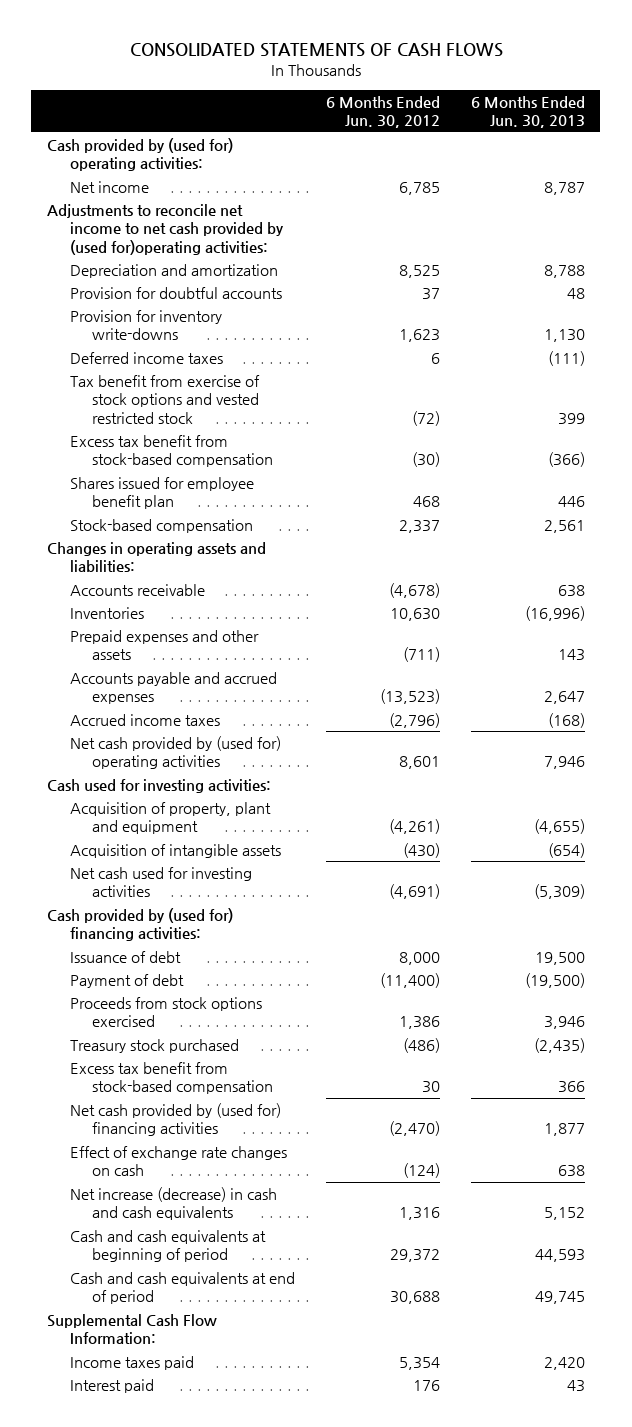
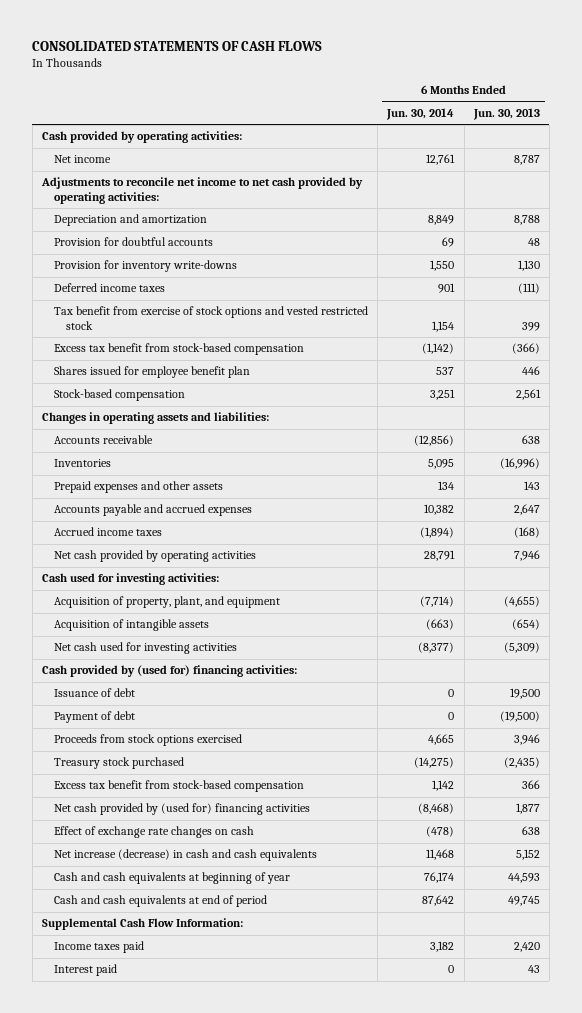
[325,95,440,129] 6 Months Ended Jun. 30, 2012 -> none
none -> [386,107,455,120] Jun. 30, 2014
[46,137,233,172] Cash provided by (used for) operating activities: -> [42,131,243,144] Cash provided by operating activities:
[46,203,284,255] Adjustments to reconcile net income to net cash provided by (used for)operating activities: -> [41,177,364,204] Adjustments to reconcile net income to net cash provided by operating activities:
[69,735,281,770] Net cash provided by (used for) operating activities -> [53,550,256,563] Net cash provided by operating activities
[69,801,271,835] Acquisition of property, plant and equipment -> [53,596,280,609] Acquisition of property, plant, and equipment
[69,1229,266,1263] Cash and cash equivalents at beginning of period -> [53,872,290,885] Cash and cash equivalents at beginning of year

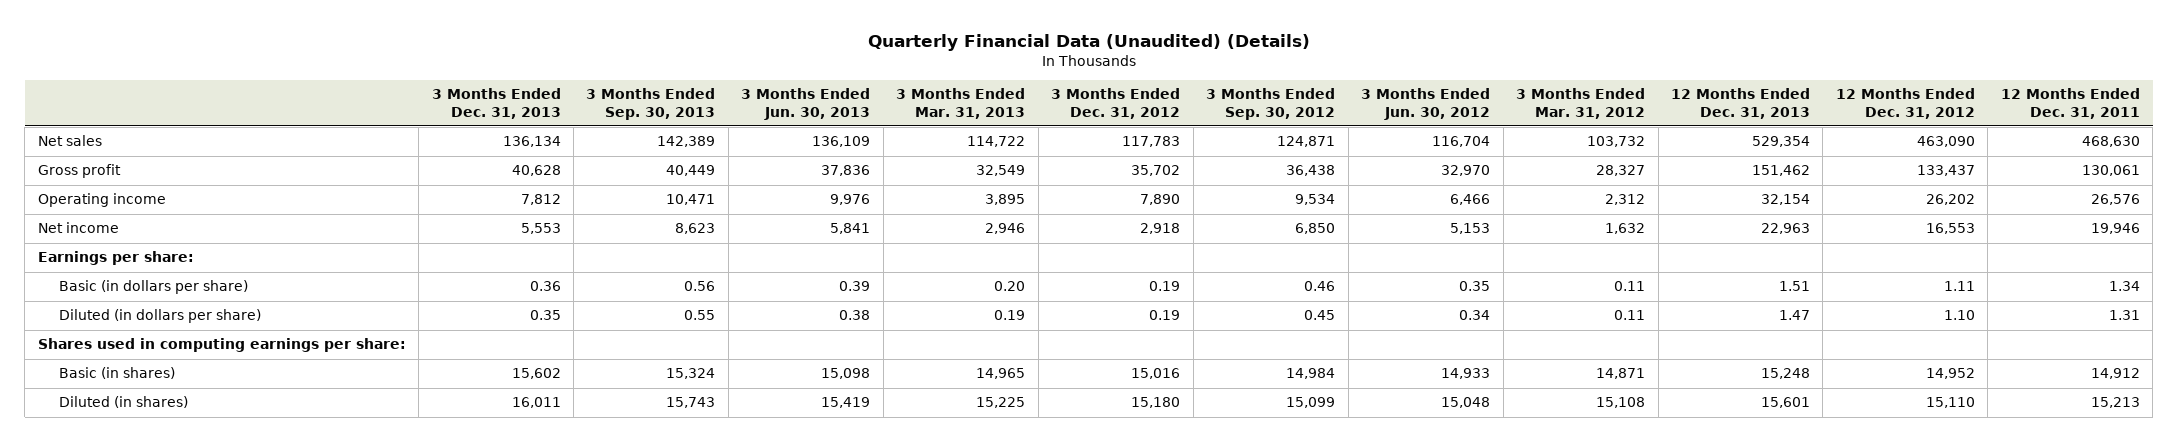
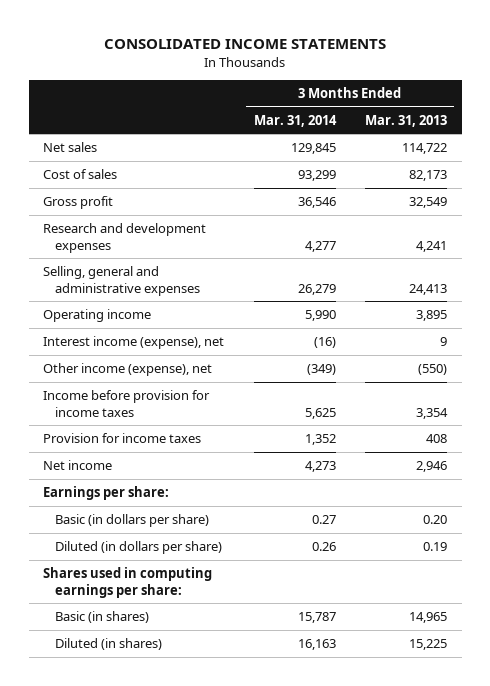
[867,33,1310,51] Quarterly Financial Data (Unaudited) (Details) -> [104,38,387,49] CONSOLIDATED INCOME STATEMENTS
[431,88,561,119] 3 Months Ended Dec. 31, 2013 -> none
[586,88,716,120] 3 Months Ended Sep. 30, 2013 -> none
[741,88,871,120] 3 Months Ended Jun. 30, 2013 -> none
[1051,88,1181,119] 3 Months Ended Dec. 31, 2012 -> none
[1206,88,1336,120] 3 Months Ended Sep. 30, 2012 -> none
[1361,88,1491,120] 3 Months Ended Jun. 30, 2012 -> none
[1516,88,1646,119] 3 Months Ended Mar. 31, 2012 -> none
[1671,88,1811,119] 12 Months Ended Dec. 31, 2013 -> none
[1835,88,1975,119] 12 Months Ended Dec. 31, 2012 -> none
[2000,88,2140,119] 12 Months Ended Dec. 31, 2011 -> none
none -> [253,114,337,127] Mar. 31, 2014
none -> [43,169,118,180] Cost of sales
none -> [43,223,207,253] Research and development expenses
none -> [43,266,200,296] Selling, general and administrative expenses
none -> [43,336,225,350] Interest income (expense), net
none -> [43,363,213,377] Other income (expense), net
none -> [43,390,211,417] Income before provision for income taxes
none -> [43,433,202,444] Provision for income taxes

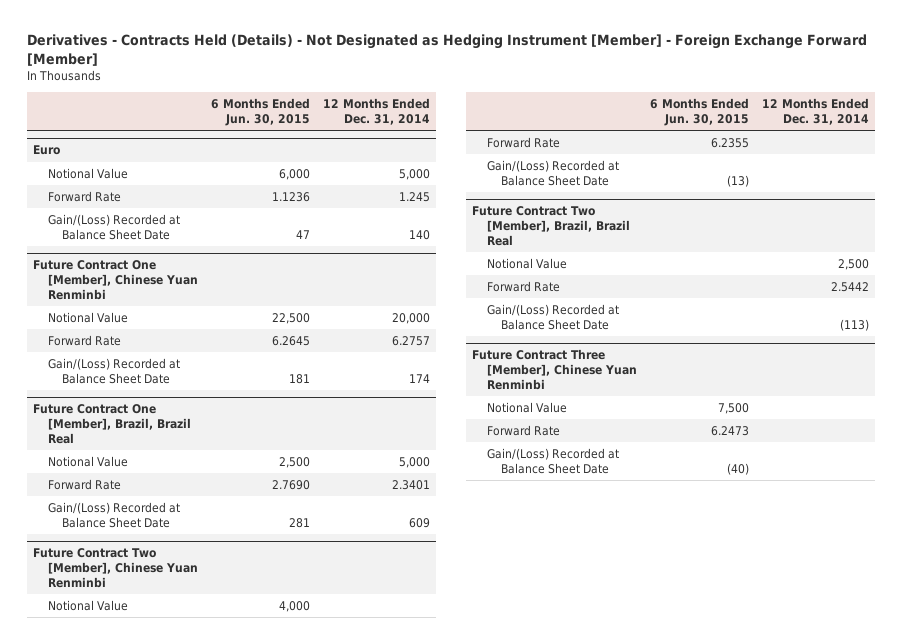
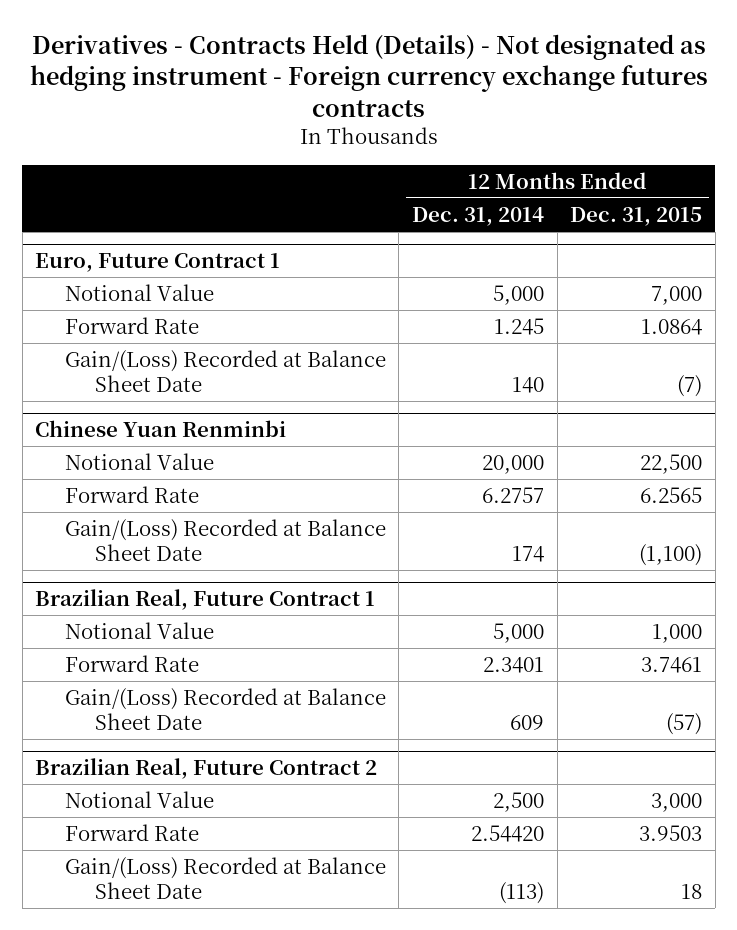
[26,34,867,67] Derivatives - Contracts Held (Details) - Not Designated as Hedging Instrument [Member] - Foreign Exchange Forward [Member] -> [29,33,708,117] Derivatives - Contracts Held (Details) - Not designated as hedging instrument - Foreign currency exchange futures contracts
[210,98,310,127] 6 Months Ended Jun. 30, 2015 -> none
none -> [570,206,703,226] Dec. 31, 2015
[33,145,61,156] Euro -> none
none -> [35,253,281,273] Euro, Future Contract 1
[33,260,198,301] Future Contract One [Member], Chinese Yuan Renminbi -> none
none -> [35,420,287,438] Chinese Yuan Renminbi
[33,404,191,445] Future Contract One [Member], Brazil, Brazil Real -> none
none -> [35,589,376,611] Brazilian Real, Future Contract 1
[33,548,198,589] Future Contract Two [Member], Chinese Yuan Renminbi -> none
[47,600,128,612] Notional Value -> none
[486,137,560,149] Forward Rate -> none
[486,160,619,186] Gain/(Loss) Recorded at Balance Sheet Date -> none
[472,206,630,247] Future Contract Two [Member], Brazil, Brazil Real -> none
none -> [35,758,378,780] Brazilian Real, Future Contract 2
[830,282,869,293] 2.5442 -> [471,825,545,843] 2.54420
[472,349,637,391] Future Contract Three [Member], Chinese Yuan Renminbi -> none
[486,402,567,414] Notional Value -> none
[486,425,560,437] Forward Rate -> none
[486,448,619,474] Gain/(Loss) Recorded at Balance Sheet Date -> none

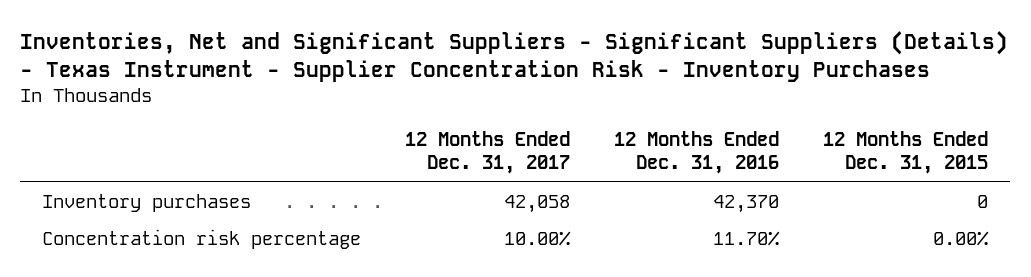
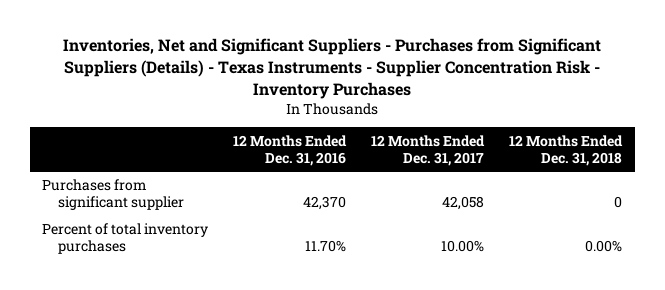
[20,30,1009,83] Inventories, Net and Significant Suppliers - Significant Suppliers (Details) - Texas Instrument - Supplier Concentration Risk - Inventory Purchases -> [63,38,602,99] Inventories, Net and Significant Suppliers - Purchases from Significant Suppliers (Details) - Texas Instruments - Supplier Concentration Risk - Inventory Purchases
[823,130,989,175] 12 Months Ended Dec. 31, 2015 -> none
none -> [509,134,624,166] 12 Months Ended Dec. 31, 2018
[42,193,252,212] Inventory purchases -> [42,179,185,211] Purchases from significant supplier
[42,228,362,249] Concentration risk percentage -> [42,223,209,255] Percent of total inventory purchases

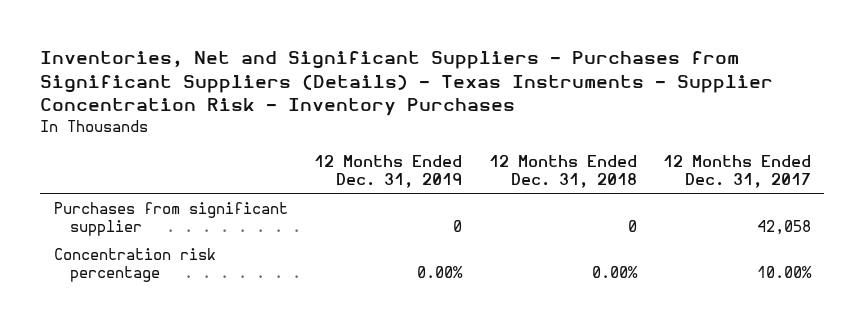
[233,134,348,166] 12 Months Ended Dec. 31, 2016 -> none
none -> [314,154,463,188] 12 Months Ended Dec. 31, 2019
[42,223,209,255] Percent of total inventory purchases -> [53,247,216,282] Concentration risk percentage

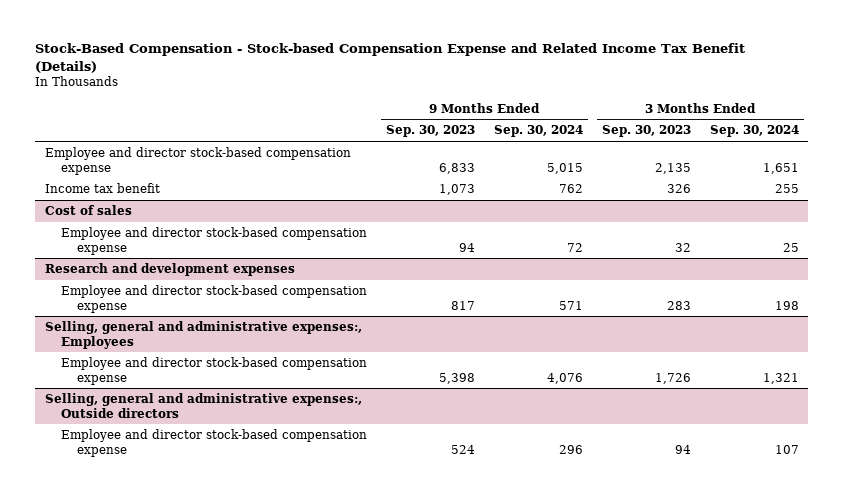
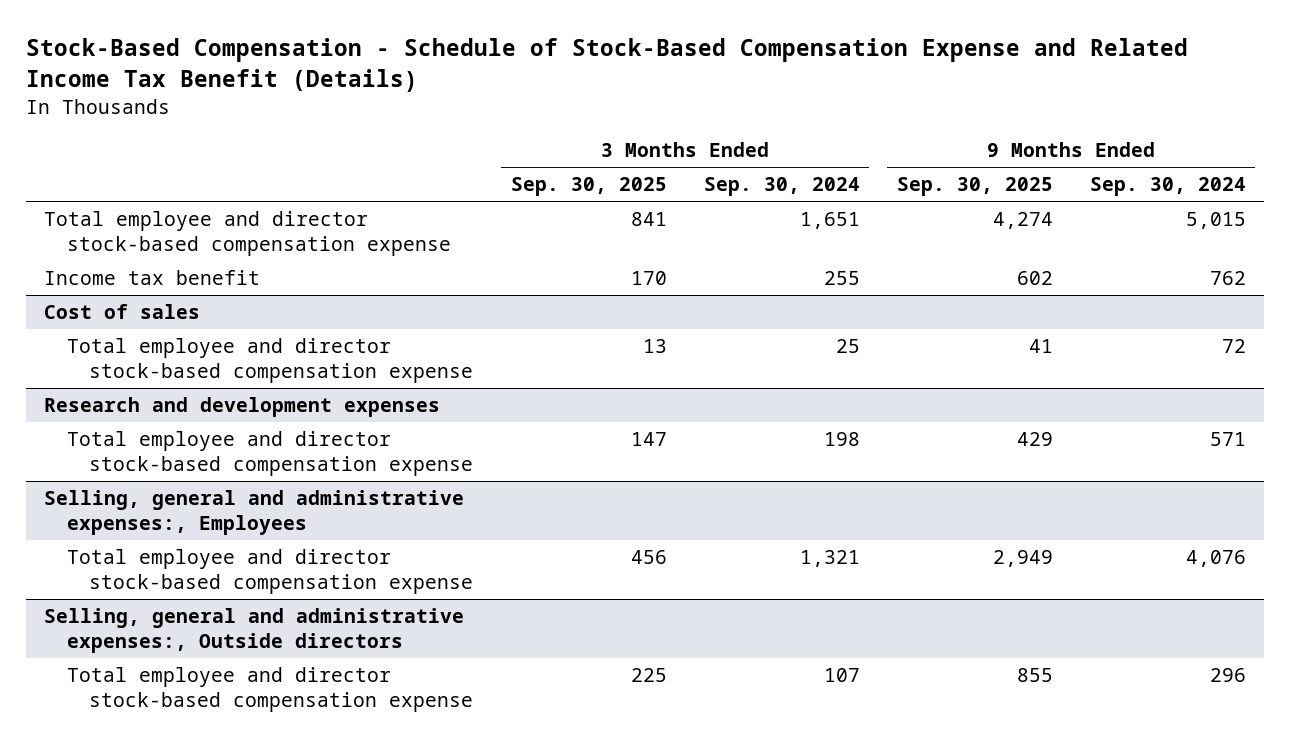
[35,42,746,73] Stock-Based Compensation - Stock-based Compensation Expense and Related Income Tax Benefit (Details) -> [25,38,1188,92] Stock-Based Compensation - Schedule of Stock-Based Compensation Expense and Related Income Tax Benefit (Details)
[385,125,475,138] Sep. 30, 2023 -> none
[601,125,691,138] Sep. 30, 2023 -> none
none -> [510,177,667,197] Sep. 30, 2025
none -> [896,177,1053,197] Sep. 30, 2025
[44,147,351,175] Employee and director stock-based compensation expense -> [44,211,451,256] Total employee and director stock-based compensation expense
[60,227,367,255] Employee and director stock-based compensation expense -> [66,338,474,383] Total employee and director stock-based compensation expense
[60,285,367,313] Employee and director stock-based compensation expense -> [66,431,474,476] Total employee and director stock-based compensation expense
[60,357,367,385] Employee and director stock-based compensation expense -> [66,549,474,594] Total employee and director stock-based compensation expense
[60,429,367,457] Employee and director stock-based compensation expense -> [66,667,474,712] Total employee and director stock-based compensation expense

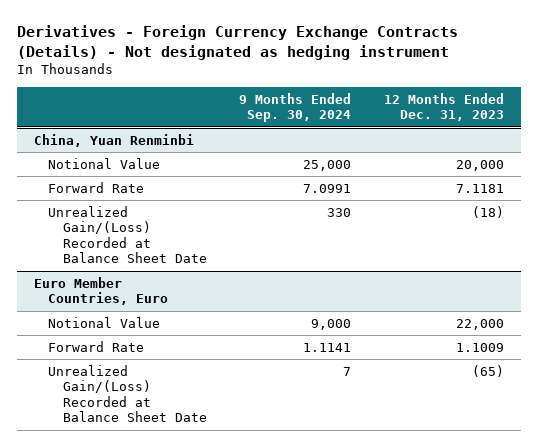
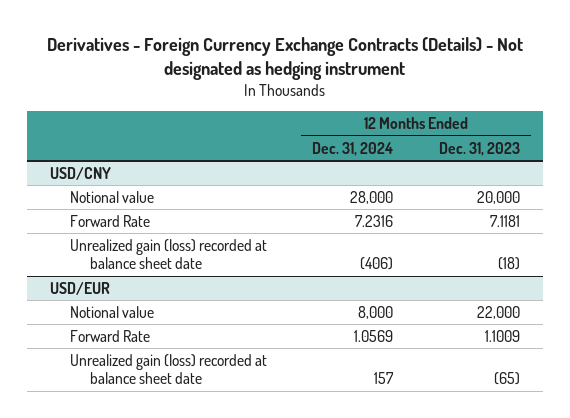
[239,92,352,123] 9 Months Ended Sep. 30, 2024 -> none
none -> [312,141,394,156] Dec. 31, 2024
[33,133,194,147] China, Yuan Renminbi -> none
none -> [49,166,111,180] USD/CNY
[48,157,161,169] Notional Value -> [69,190,154,203] Notional value
[33,276,169,306] Euro Member Countries, Euro -> none
[48,205,207,264] Unrealized Gain/(Loss) Recorded at Balance Sheet Date -> [69,238,267,270] Unrealized gain (loss) recorded at balance sheet date
none -> [49,281,110,295] USD/EUR
[48,316,161,328] Notional Value -> [69,305,154,318] Notional value
[48,364,207,423] Unrealized Gain/(Loss) Recorded at Balance Sheet Date -> [69,353,267,385] Unrealized gain (loss) recorded at balance sheet date

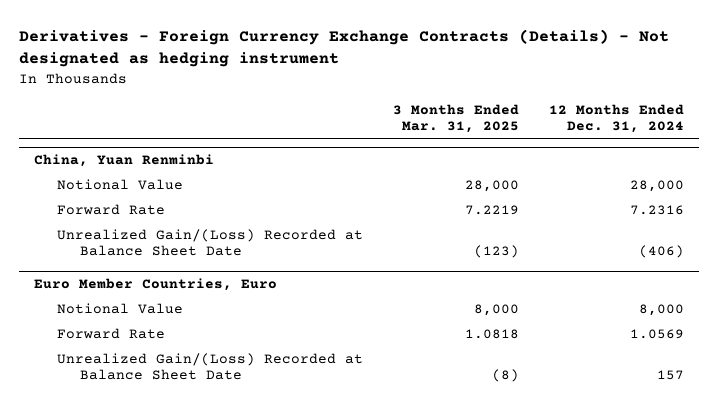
[438,141,520,156] Dec. 31, 2023 -> none
none -> [393,103,520,134] 3 Months Ended Mar. 31, 2025
[49,166,111,180] USD/CNY -> none
none -> [33,153,214,167] China, Yuan Renminbi
[69,190,154,203] Notional value -> [56,178,183,190] Notional Value
[49,281,110,295] USD/EUR -> none
[69,238,267,270] Unrealized gain (loss) recorded at balance sheet date -> [56,228,363,257] Unrealized Gain/(Loss) Recorded at Balance Sheet Date
none -> [33,277,277,291] Euro Member Countries, Euro
[69,305,154,318] Notional value -> [56,302,183,314] Notional Value
[69,353,267,385] Unrealized gain (loss) recorded at balance sheet date -> [56,352,363,381] Unrealized Gain/(Loss) Recorded at Balance Sheet Date

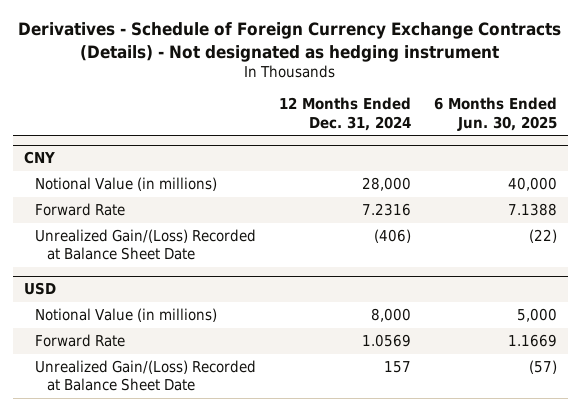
[18,29,669,68] Derivatives - Foreign Currency Exchange Contracts (Details) - Not designated as hedging instrument -> [18,22,562,62] Derivatives - Schedule of Foreign Currency Exchange Contracts (Details) - Not designated as hedging instrument
[393,103,520,134] 3 Months Ended Mar. 31, 2025 -> none
none -> [433,97,557,131] 6 Months Ended Jun. 30, 2025
[33,153,214,167] China, Yuan Renminbi -> [24,151,56,165] CNY
[56,178,183,190] Notional Value -> [35,177,218,192] Notional Value (in millions)
[33,277,277,291] Euro Member Countries, Euro -> [24,282,57,296] USD
[56,302,183,314] Notional Value -> [35,308,218,323] Notional Value (in millions)

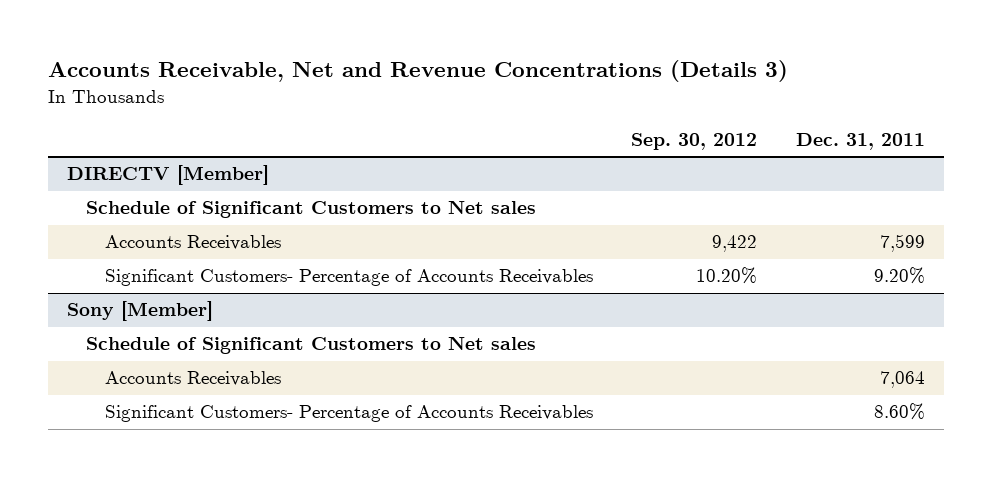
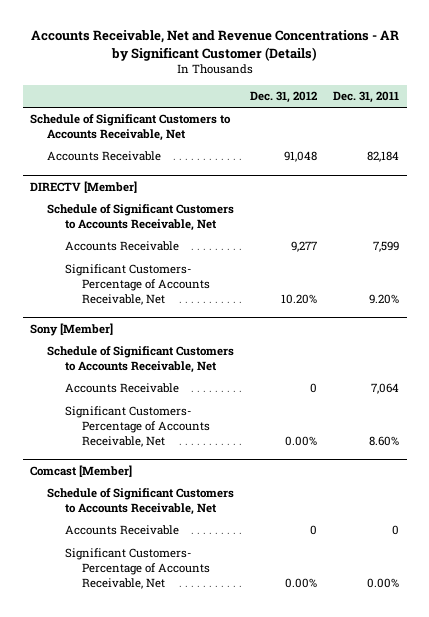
[47,60,788,83] Accounts Receivable, Net and Revenue Concentrations (Details 3) -> [30,30,399,61] Accounts Receivable, Net and Revenue Concentrations - AR by Significant Customer (Details)
[631,132,758,150] Sep. 30, 2012 -> none
none -> [250,90,318,103] Dec. 31, 2012
none -> [30,114,232,142] Schedule of Significant Customers to Accounts Receivable, Net
none -> [47,151,162,162] Accounts Receivable
[85,201,536,219] Schedule of Significant Customers to Net sales -> [47,204,235,232] Schedule of Significant Customers to Accounts Receivable, Net
[104,235,281,251] Accounts Receivables -> [64,241,179,252] Accounts Receivable
[104,269,593,287] Significant Customers- Percentage of Accounts Receivables -> [64,264,210,305] Significant Customers- Percentage of Accounts Receivable, Net
[85,337,536,355] Schedule of Significant Customers to Net sales -> [47,346,235,374] Schedule of Significant Customers to Accounts Receivable, Net
[104,371,281,387] Accounts Receivables -> [64,383,179,394] Accounts Receivable
[104,405,593,423] Significant Customers- Percentage of Accounts Receivables -> [64,406,210,447] Significant Customers- Percentage of Accounts Receivable, Net
none -> [30,464,133,477] Comcast [Member]
none -> [47,488,235,516] Schedule of Significant Customers to Accounts Receivable, Net
none -> [64,525,179,536] Accounts Receivable
none -> [64,548,210,589] Significant Customers- Percentage of Accounts Receivable, Net

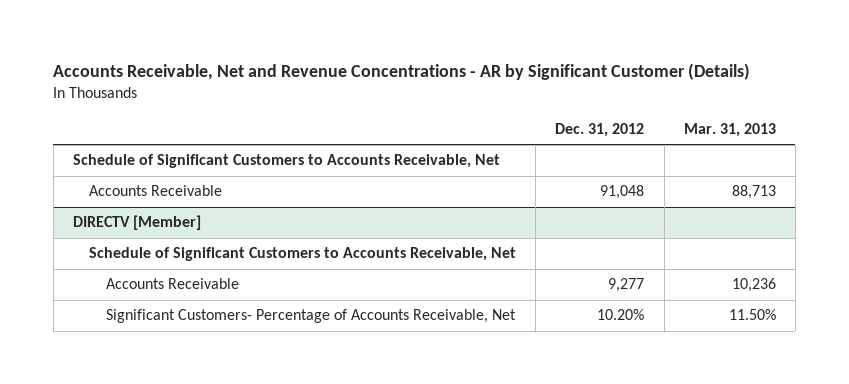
[332,90,399,103] Dec. 31, 2011 -> none
none -> [683,122,776,137] Mar. 31, 2013
[30,322,114,336] Sony [Member] -> none
[47,346,235,374] Schedule of Significant Customers to Accounts Receivable, Net -> none
[64,383,179,394] Accounts Receivable -> none
[64,406,210,447] Significant Customers- Percentage of Accounts Receivable, Net -> none
[30,464,133,477] Comcast [Member] -> none
[47,488,235,516] Schedule of Significant Customers to Accounts Receivable, Net -> none
[64,525,179,536] Accounts Receivable -> none
[64,548,210,589] Significant Customers- Percentage of Accounts Receivable, Net -> none

